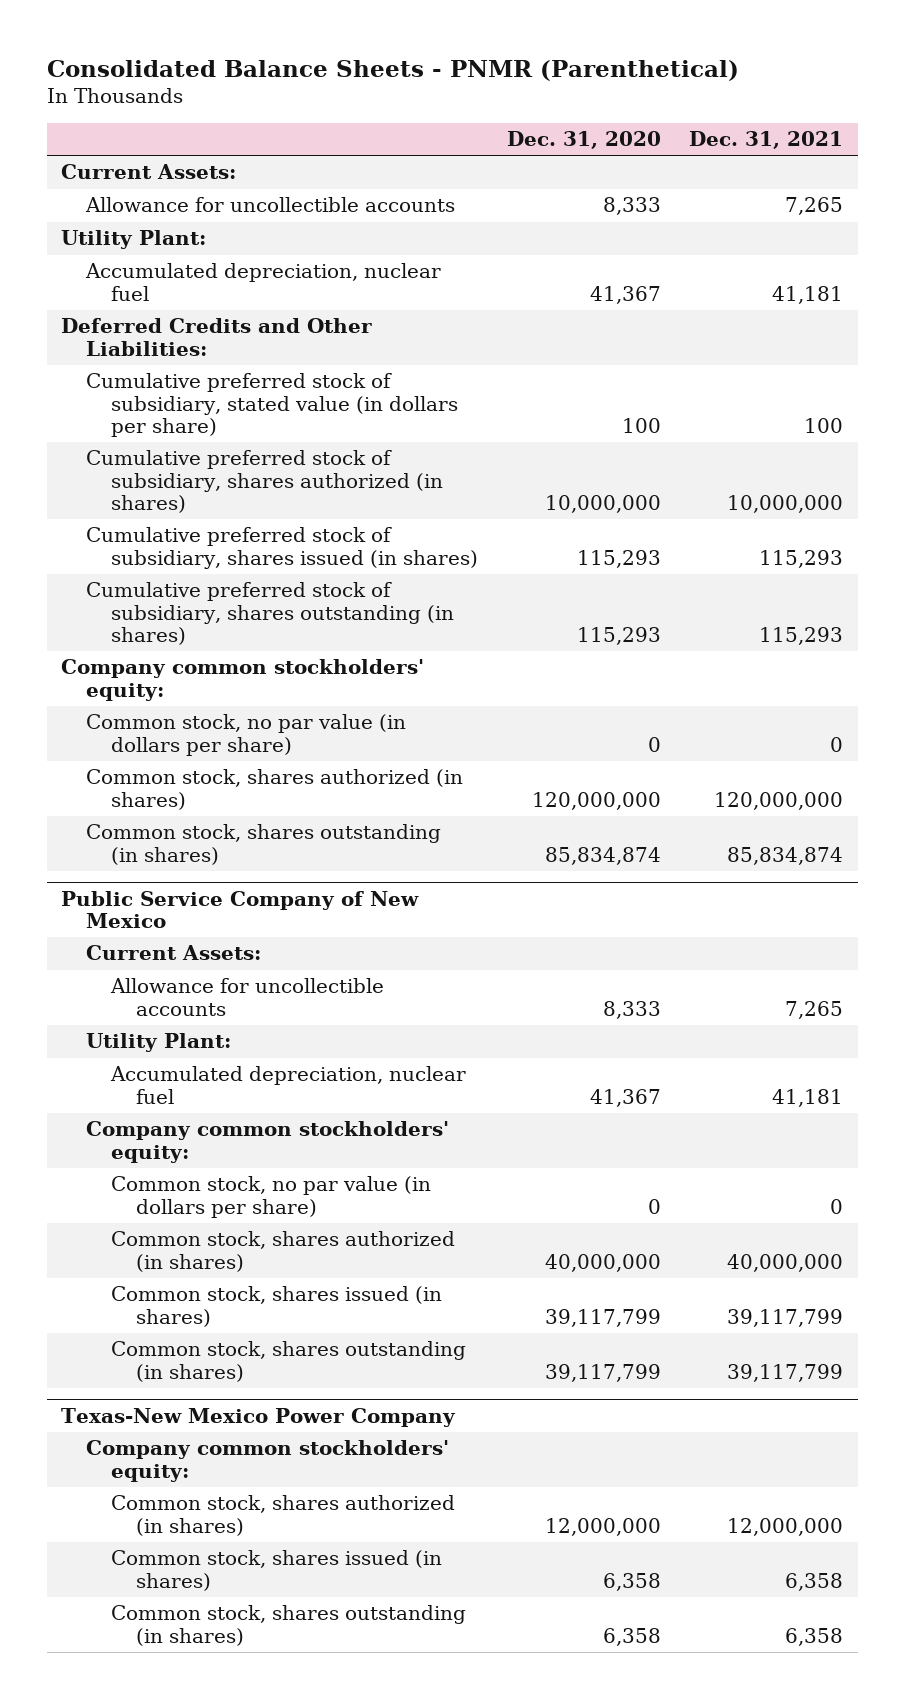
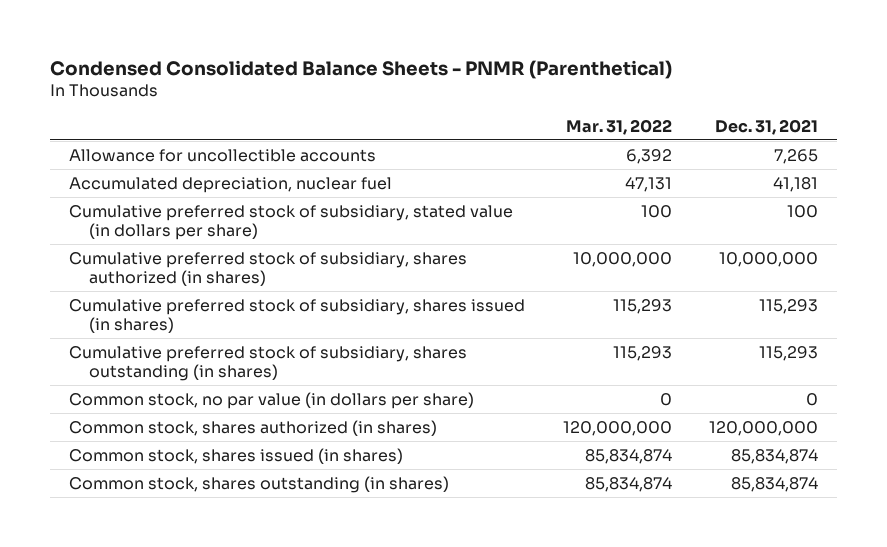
[46,59,739,81] Consolidated Balance Sheets - PNMR (Parenthetical) -> [49,59,672,79] Condensed Consolidated Balance Sheets - PNMR (Parenthetical)
[506,130,661,149] Dec. 31, 2020 -> none
none -> [565,118,672,135] Mar. 31, 2022
[61,164,237,180] Current Assets: -> none
[61,230,207,250] Utility Plant: -> none
[61,318,373,356] Deferred Credits and Other Liabilities: -> none
[61,659,425,701] Company common stockholders' equity: -> none
none -> [68,447,403,464] Common stock, shares issued (in shares)
[61,890,420,928] Public Service Company of New Mexico -> none
[85,945,261,961] Current Assets: -> none
[109,978,384,1016] Allowance for uncollectible accounts -> none
[85,1033,231,1053] Utility Plant: -> none
[109,1066,466,1104] Accumulated depreciation, nuclear fuel -> none
[85,1121,449,1163] Company common stockholders' equity: -> none
[110,1176,431,1218] Common stock, no par value (in dollars per share) -> none
[110,1231,455,1272] Common stock, shares authorized (in shares) -> none
[110,1286,442,1327] Common stock, shares issued (in shares) -> none
[110,1341,466,1382] Common stock, shares outstanding (in shares) -> none
[61,1407,457,1427] Texas-New Mexico Power Company -> none
[85,1440,449,1482] Company common stockholders' equity: -> none
[110,1495,455,1536] Common stock, shares authorized (in shares) -> none
[110,1550,442,1591] Common stock, shares issued (in shares) -> none
[110,1605,466,1646] Common stock, shares outstanding (in shares) -> none

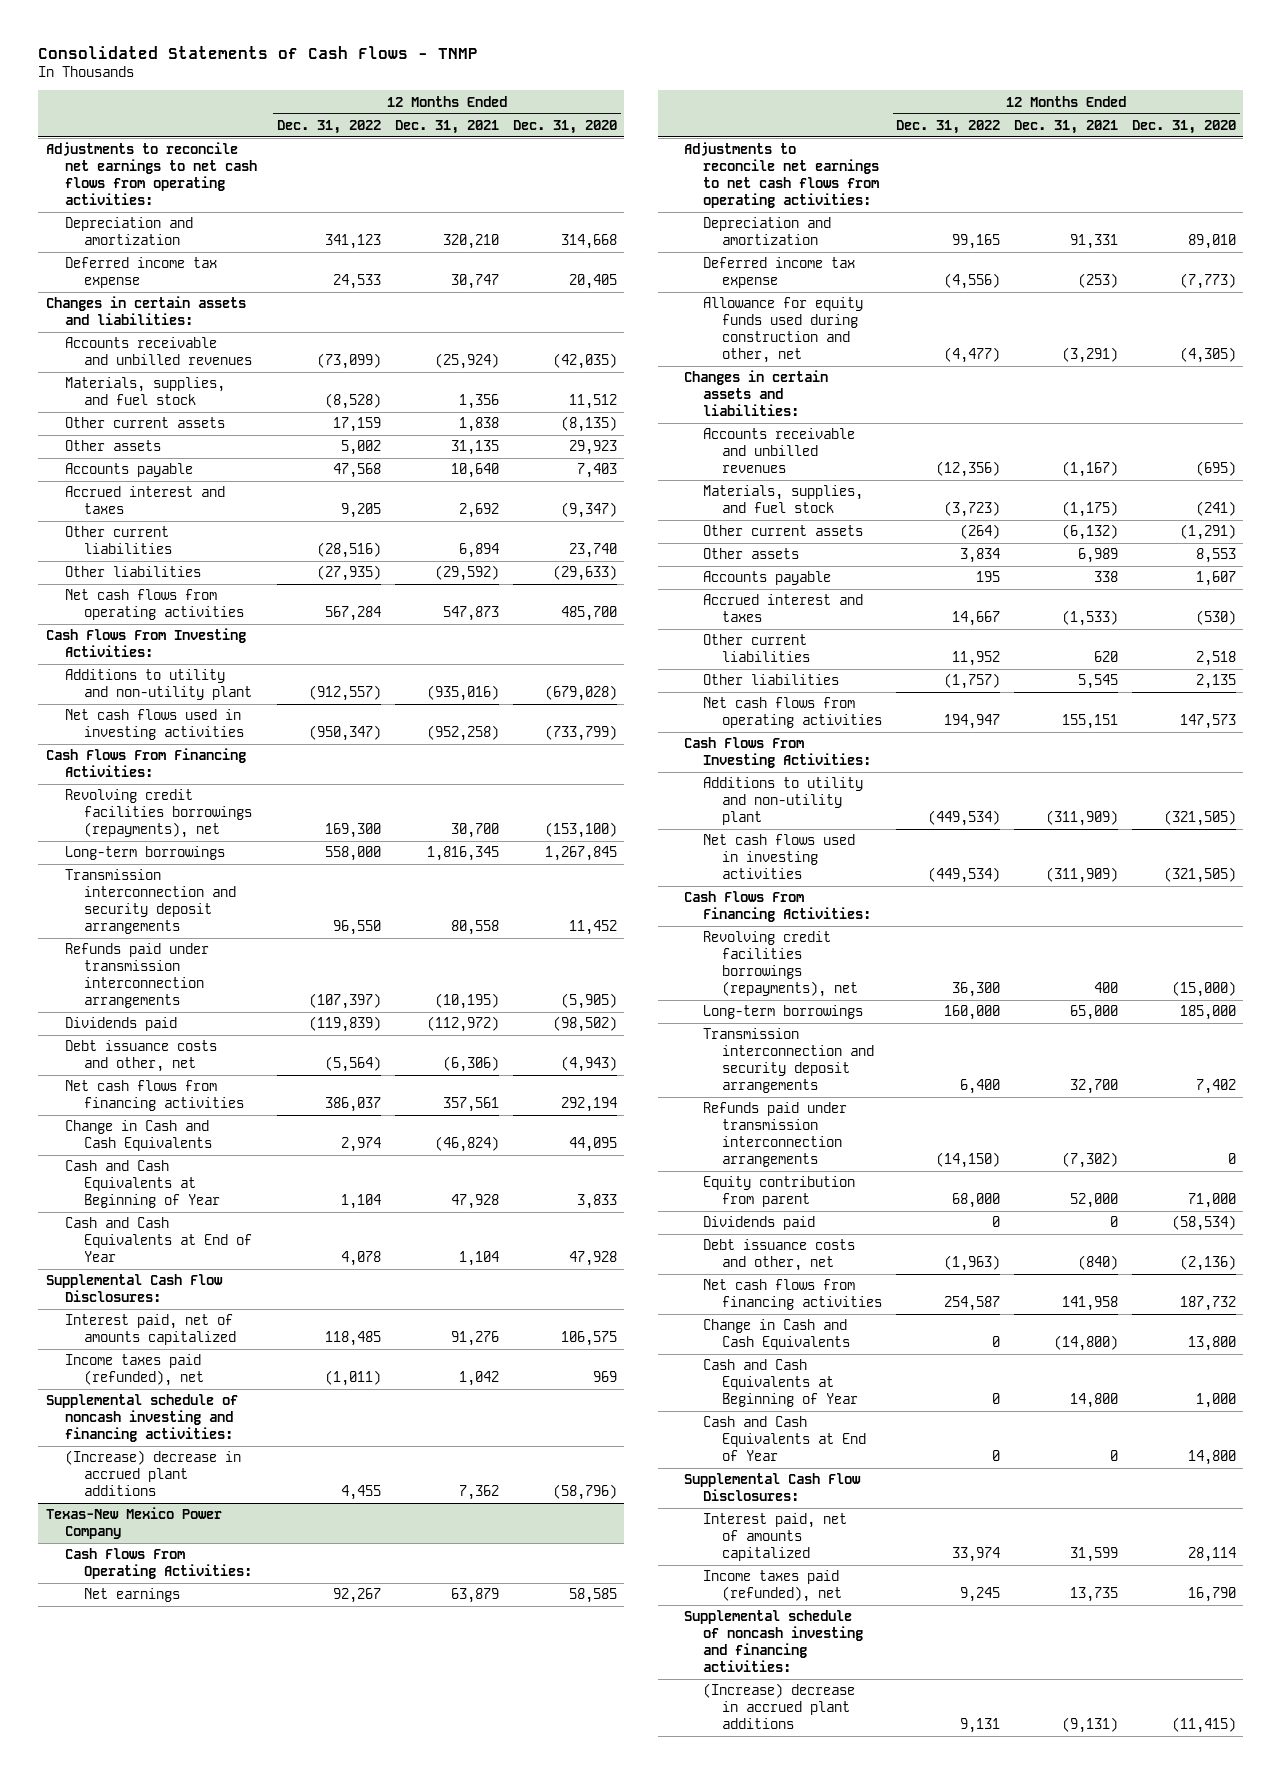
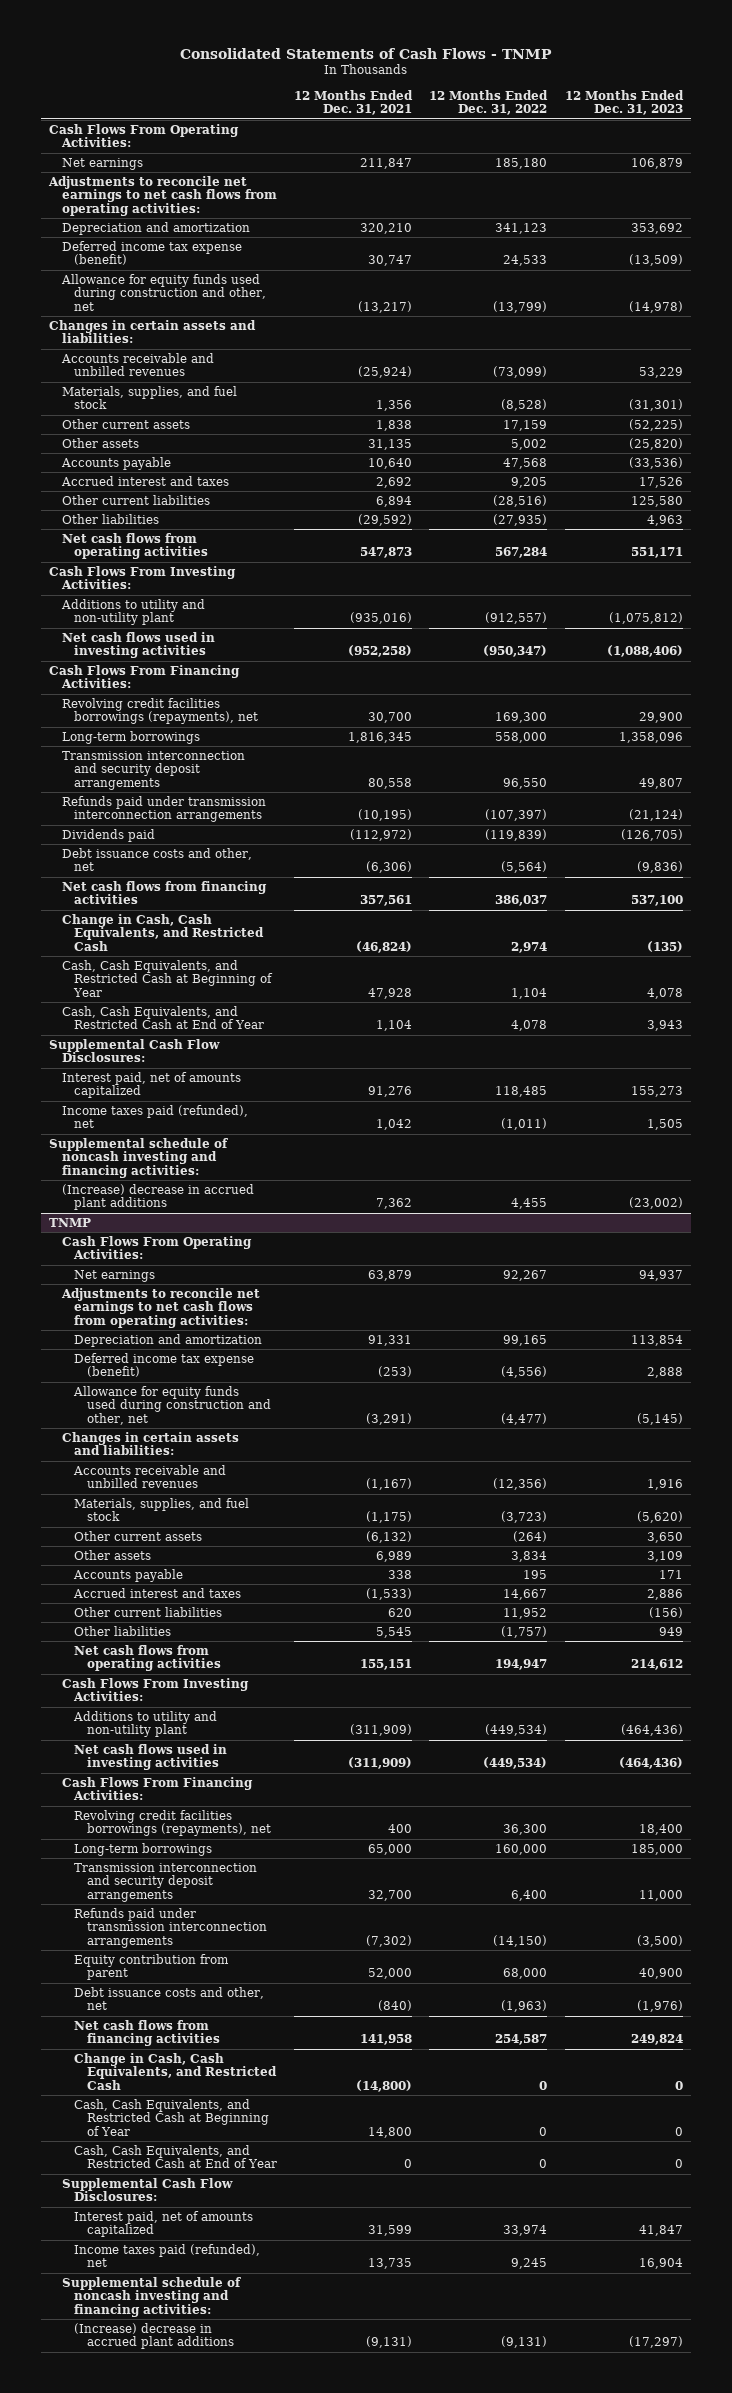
[513,119,618,134] Dec. 31, 2020 -> none
none -> [564,89,684,116] 12 Months Ended Dec. 31, 2023
none -> [49,123,240,148] Cash Flows From Operating Activities:
none -> [61,157,143,170] Net earnings
[64,257,217,289] Deferred income tax expense -> [61,240,242,266] Deferred income tax expense (benefit)
none -> [60,273,267,312] Allowance for equity funds used during construction and other, net
[64,1120,212,1152] Change in Cash and Cash Equivalents -> [61,913,265,952] Change in Cash, Cash Equivalents, and Restricted Cash
[64,1160,220,1209] Cash and Cash Equivalents at Beginning of Year -> [61,959,274,998] Cash, Cash Equivalents, and Restricted Cash at Beginning of Year
[64,1217,252,1263] Cash and Cash Equivalents at End of Year -> [61,1005,265,1030] Cash, Cash Equivalents, and Restricted Cash at End of Year
[45,1507,222,1540] Texas-New Mexico Power Company -> [49,1217,92,1227] TNMP
[702,257,855,289] Deferred income tax expense -> [74,1352,255,1378] Deferred income tax expense (benefit)
[702,1216,815,1231] Dividends paid -> none
[702,1319,850,1351] Change in Cash and Cash Equivalents -> [74,2052,278,2091] Change in Cash, Cash Equivalents, and Restricted Cash
[702,1359,858,1408] Cash and Cash Equivalents at Beginning of Year -> [74,2098,270,2137] Cash, Cash Equivalents, and Restricted Cash at Beginning of Year
[702,1416,866,1462] Cash and Cash Equivalents at End of Year -> [74,2144,278,2169] Cash, Cash Equivalents, and Restricted Cash at End of Year
[960,1718,1001,1734] 9,131 -> [501,2336,548,2349] (9,131)

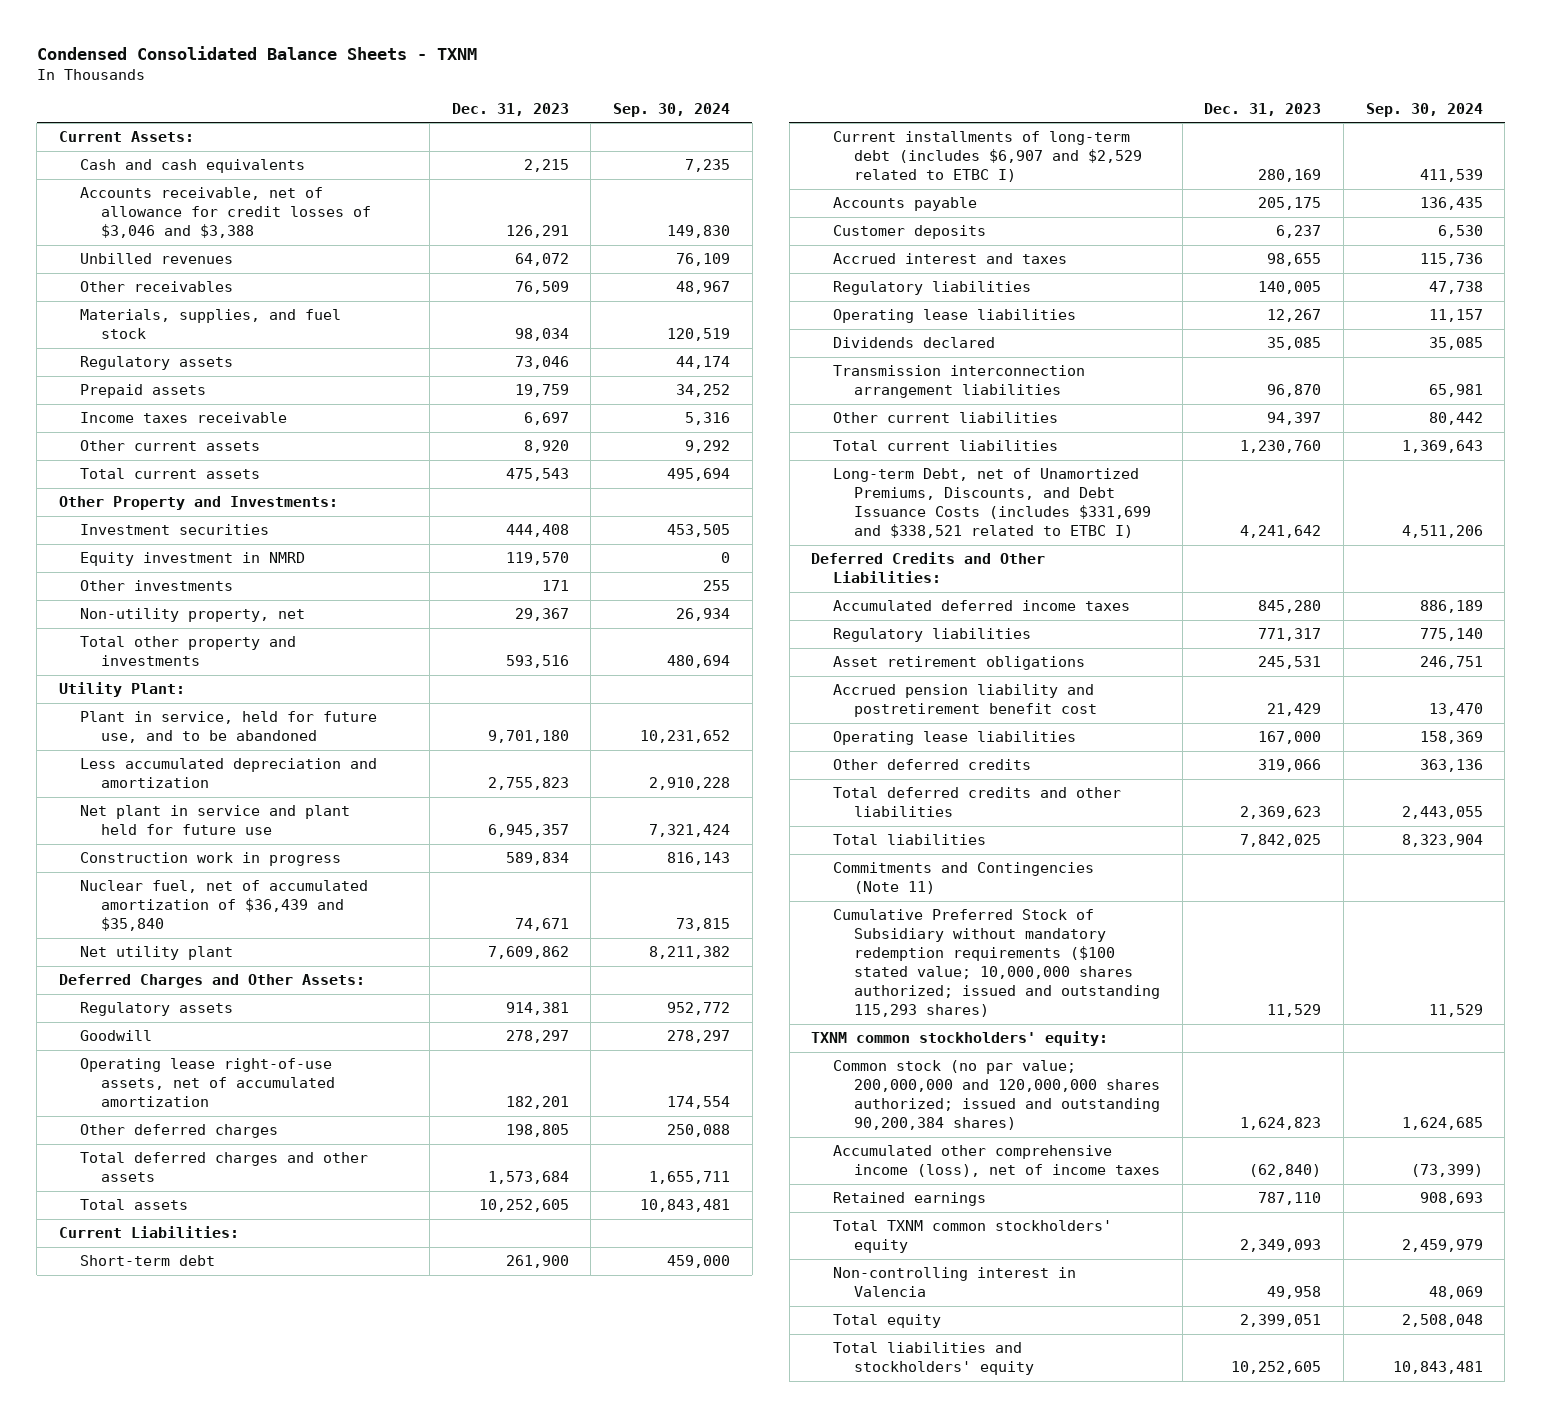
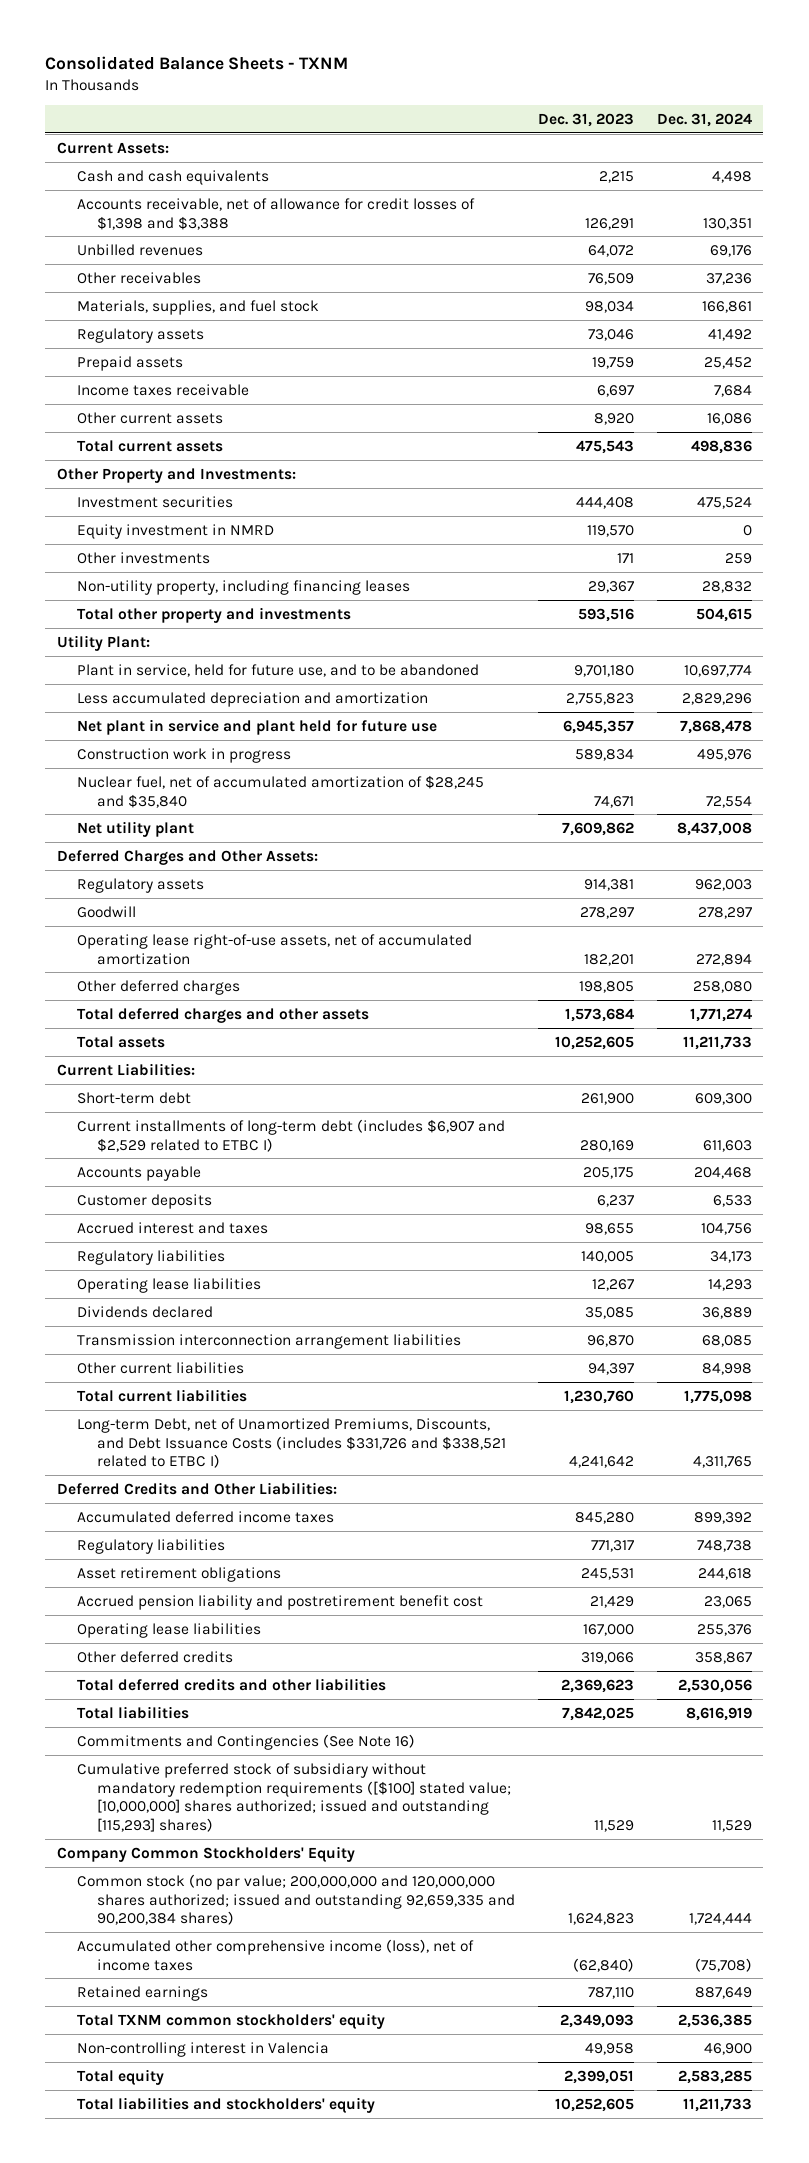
[36,45,477,60] Condensed Consolidated Balance Sheets - TXNM -> [45,56,349,71] Consolidated Balance Sheets - TXNM
[612,102,730,117] Sep. 30, 2024 -> none
none -> [656,112,752,127] Dec. 31, 2024
[79,187,372,239] Accounts receivable, net of allowance for credit losses of $3,046 and $3,388 -> [76,197,475,230] Accounts receivable, net of allowance for credit losses of $1,398 and $3,388
[79,608,305,623] Non-utility property, net -> [76,579,410,595] Non-utility property, including financing leases
[79,880,368,932] Nuclear fuel, net of accumulated amortization of $36,439 and $35,840 -> [76,774,484,808] Nuclear fuel, net of accumulated amortization of $28,245 and $35,840
[832,468,1151,539] Long-term Debt, net of Unamortized Premiums, Discounts, and Debt Issuance Costs (includes $331,699 and $338,521 related to ETBC I) -> [76,1417,507,1469] Long-term Debt, net of Unamortized Premiums, Discounts, and Debt Issuance Costs (includes $331,726 and $338,521 related to ETBC I)
[832,862,1094,895] Commitments and Contingencies (Note 11) -> [76,1733,415,1750] Commitments and Contingencies (See Note 16)
[832,909,1160,1018] Cumulative Preferred Stock of Subsidiary without mandatory redemption requirements ($100 stated value; 10,000,000 shares authorized; issued and outstanding 115,293 shares) -> [76,1762,512,1833] Cumulative preferred stock of subsidiary without mandatory redemption requirements ([$100] stated value; [10,000,000] shares authorized; issued and outstanding [115,293] shares)
[811,1031,1109,1047] TXNM common stockholders' equity: -> [56,1845,355,1862] Company Common Stockholders' Equity
[832,1060,1160,1131] Common stock (no par value; 200,000,000 and 120,000,000 shares authorized; issued and outstanding 90,200,384 shares) -> [76,1873,516,1926] Common stock (no par value; 200,000,000 and 120,000,000 shares authorized; issued and outstanding 92,659,335 and 90,200,384 shares)

